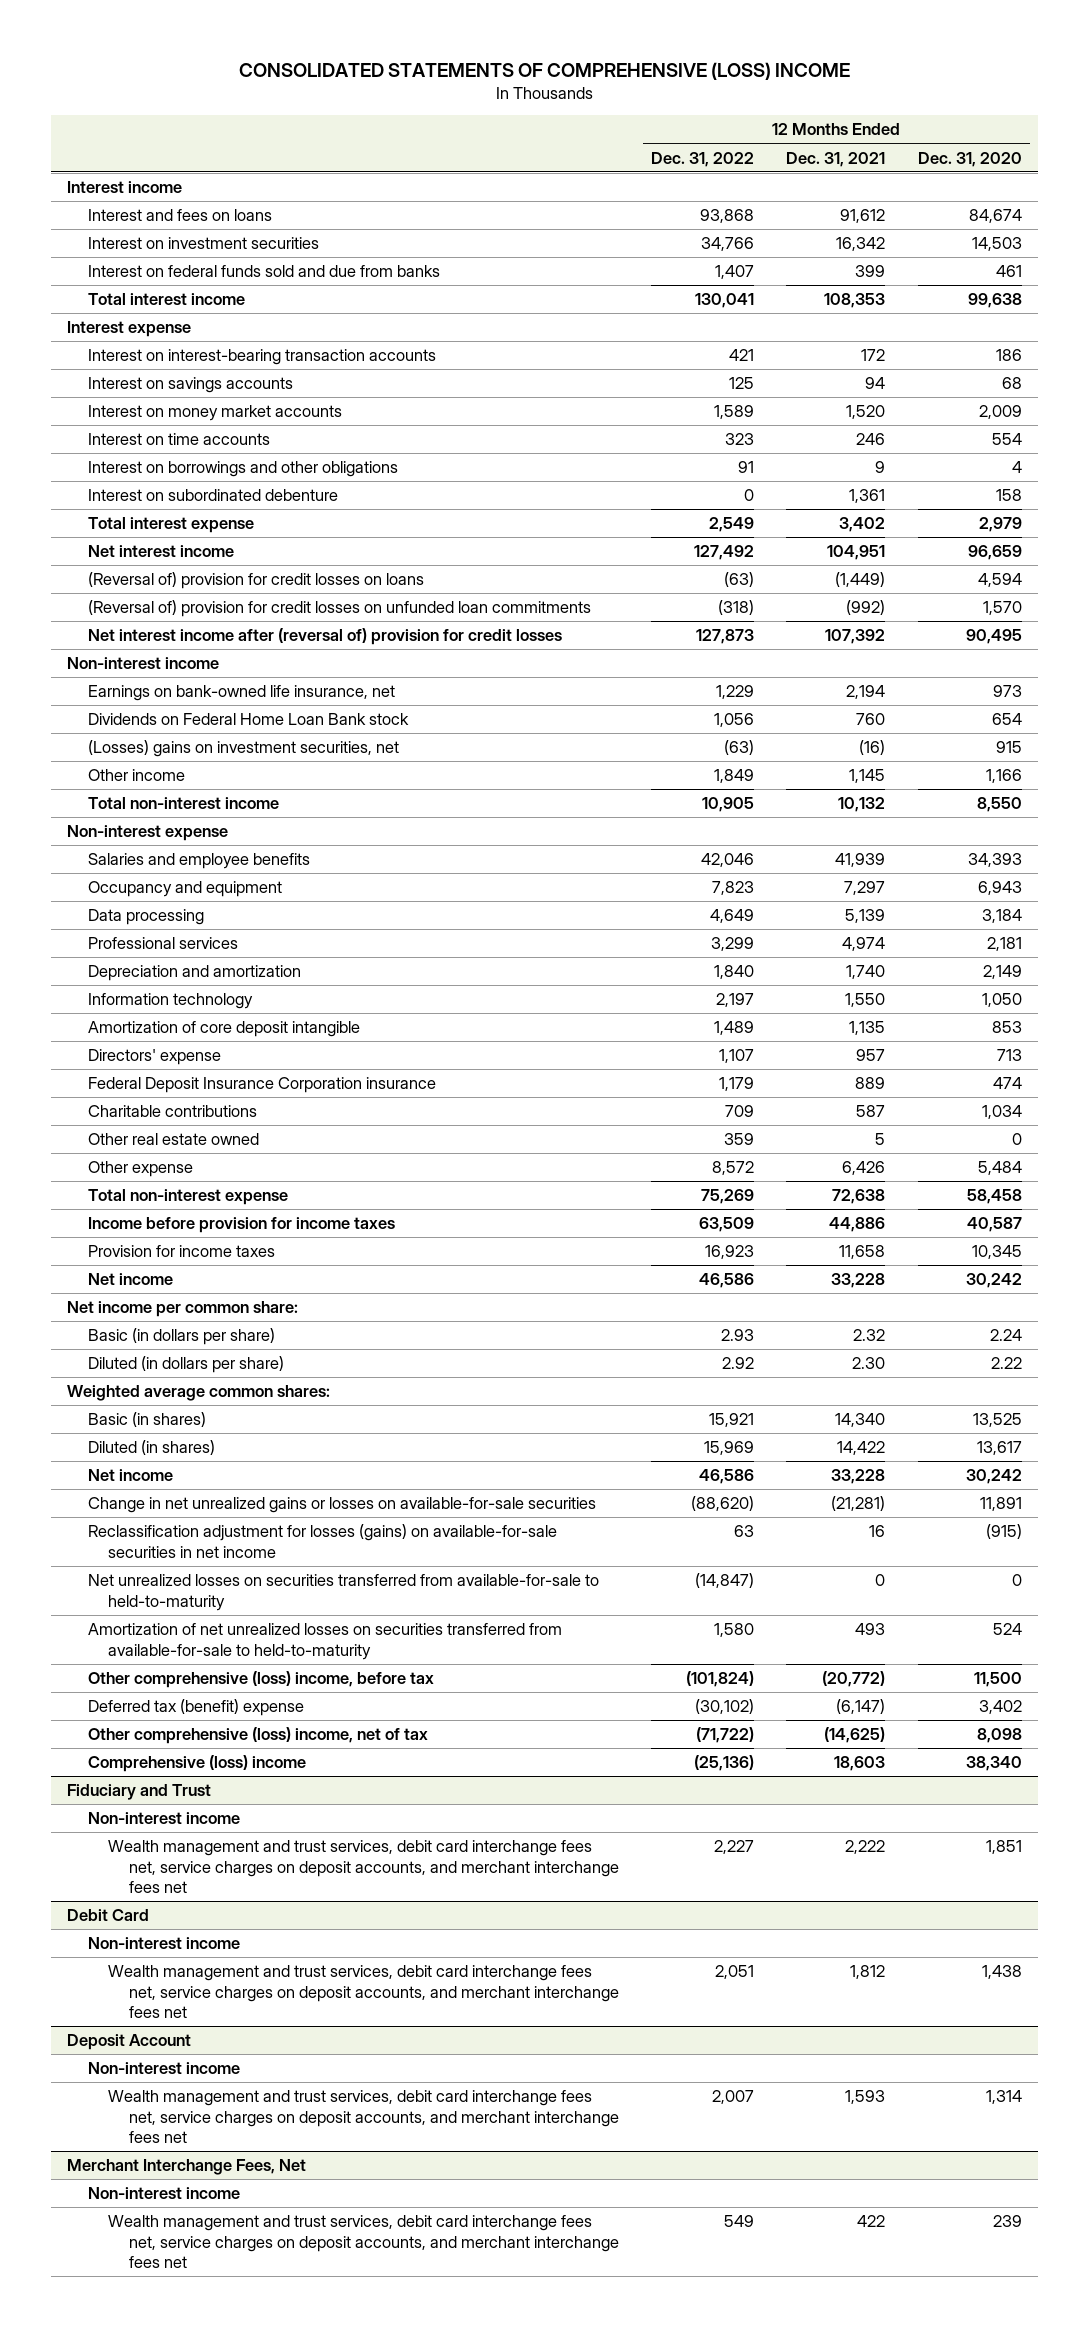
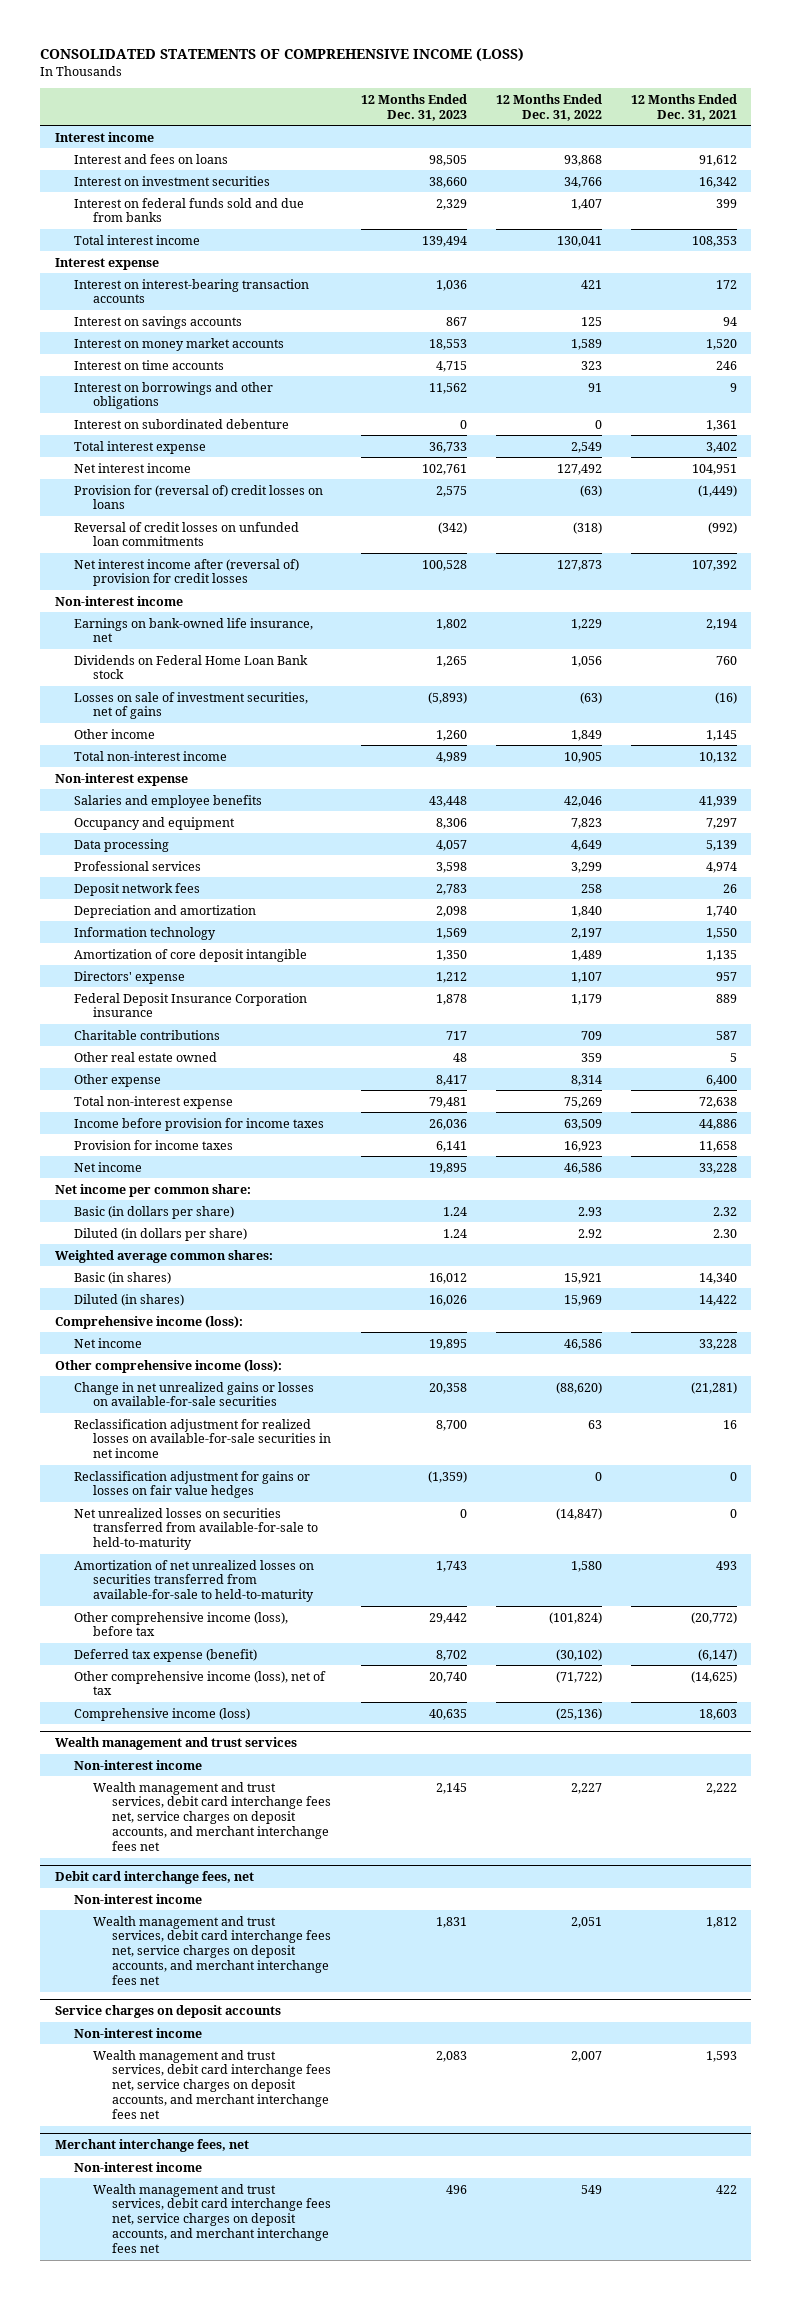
[238,61,850,80] CONSOLIDATED STATEMENTS OF COMPREHENSIVE (LOSS) INCOME -> [40,48,525,62] CONSOLIDATED STATEMENTS OF COMPREHENSIVE INCOME (LOSS)
[917,151,1022,167] Dec. 31, 2020 -> none
none -> [360,93,467,121] 12 Months Ended Dec. 31, 2023
[87,572,424,590] (Reversal of) provision for credit losses on loans -> [73,484,323,510] Provision for (reversal of) credit losses on loans
[87,600,591,618] (Reversal of) provision for credit losses on unfunded loan commitments -> [73,521,299,547] Reversal of credit losses on unfunded loan commitments
[87,740,399,758] (Losses) gains on investment securities, net -> [73,691,308,720] Losses on sale of investment securities, net of gains
none -> [73,882,200,896] Deposit network fees
[712,1161,755,1176] 8,572 -> [570,1074,602,1086] 8,314
[842,1161,886,1176] 6,426 -> [705,1074,737,1086] 6,400
none -> [54,1315,243,1329] Comprehensive income (loss):
none -> [54,1359,282,1373] Other comprehensive income (loss):
[87,1524,557,1558] Reclassification adjustment for losses (gains) on available-for-sale securities in net income -> [73,1418,332,1459] Reclassification adjustment for realized losses on available-for-sale securities in net income
none -> [73,1470,310,1499] Reclassification adjustment for gains or losses on fair value hedges
[87,1671,434,1689] Other comprehensive (loss) income, before tax -> [73,1611,288,1637] Other comprehensive income (loss), before tax
[87,1699,304,1717] Deferred tax (benefit) expense -> [73,1648,257,1662] Deferred tax expense (benefit)
[87,1727,428,1745] Other comprehensive (loss) income, net of tax -> [73,1670,326,1696] Other comprehensive income (loss), net of tax
[87,1755,306,1773] Comprehensive (loss) income -> [73,1707,250,1721] Comprehensive income (loss)
[67,1784,212,1801] Fiduciary and Trust -> [54,1737,297,1751] Wealth management and trust services
[67,1909,150,1922] Debit Card -> [54,1871,254,1885] Debit card interchange fees, net
[67,2034,192,2051] Deposit Account -> [54,2005,281,2019] Service charges on deposit accounts
[67,2159,307,2176] Merchant Interchange Fees, Net -> [54,2139,249,2153] Merchant interchange fees, net

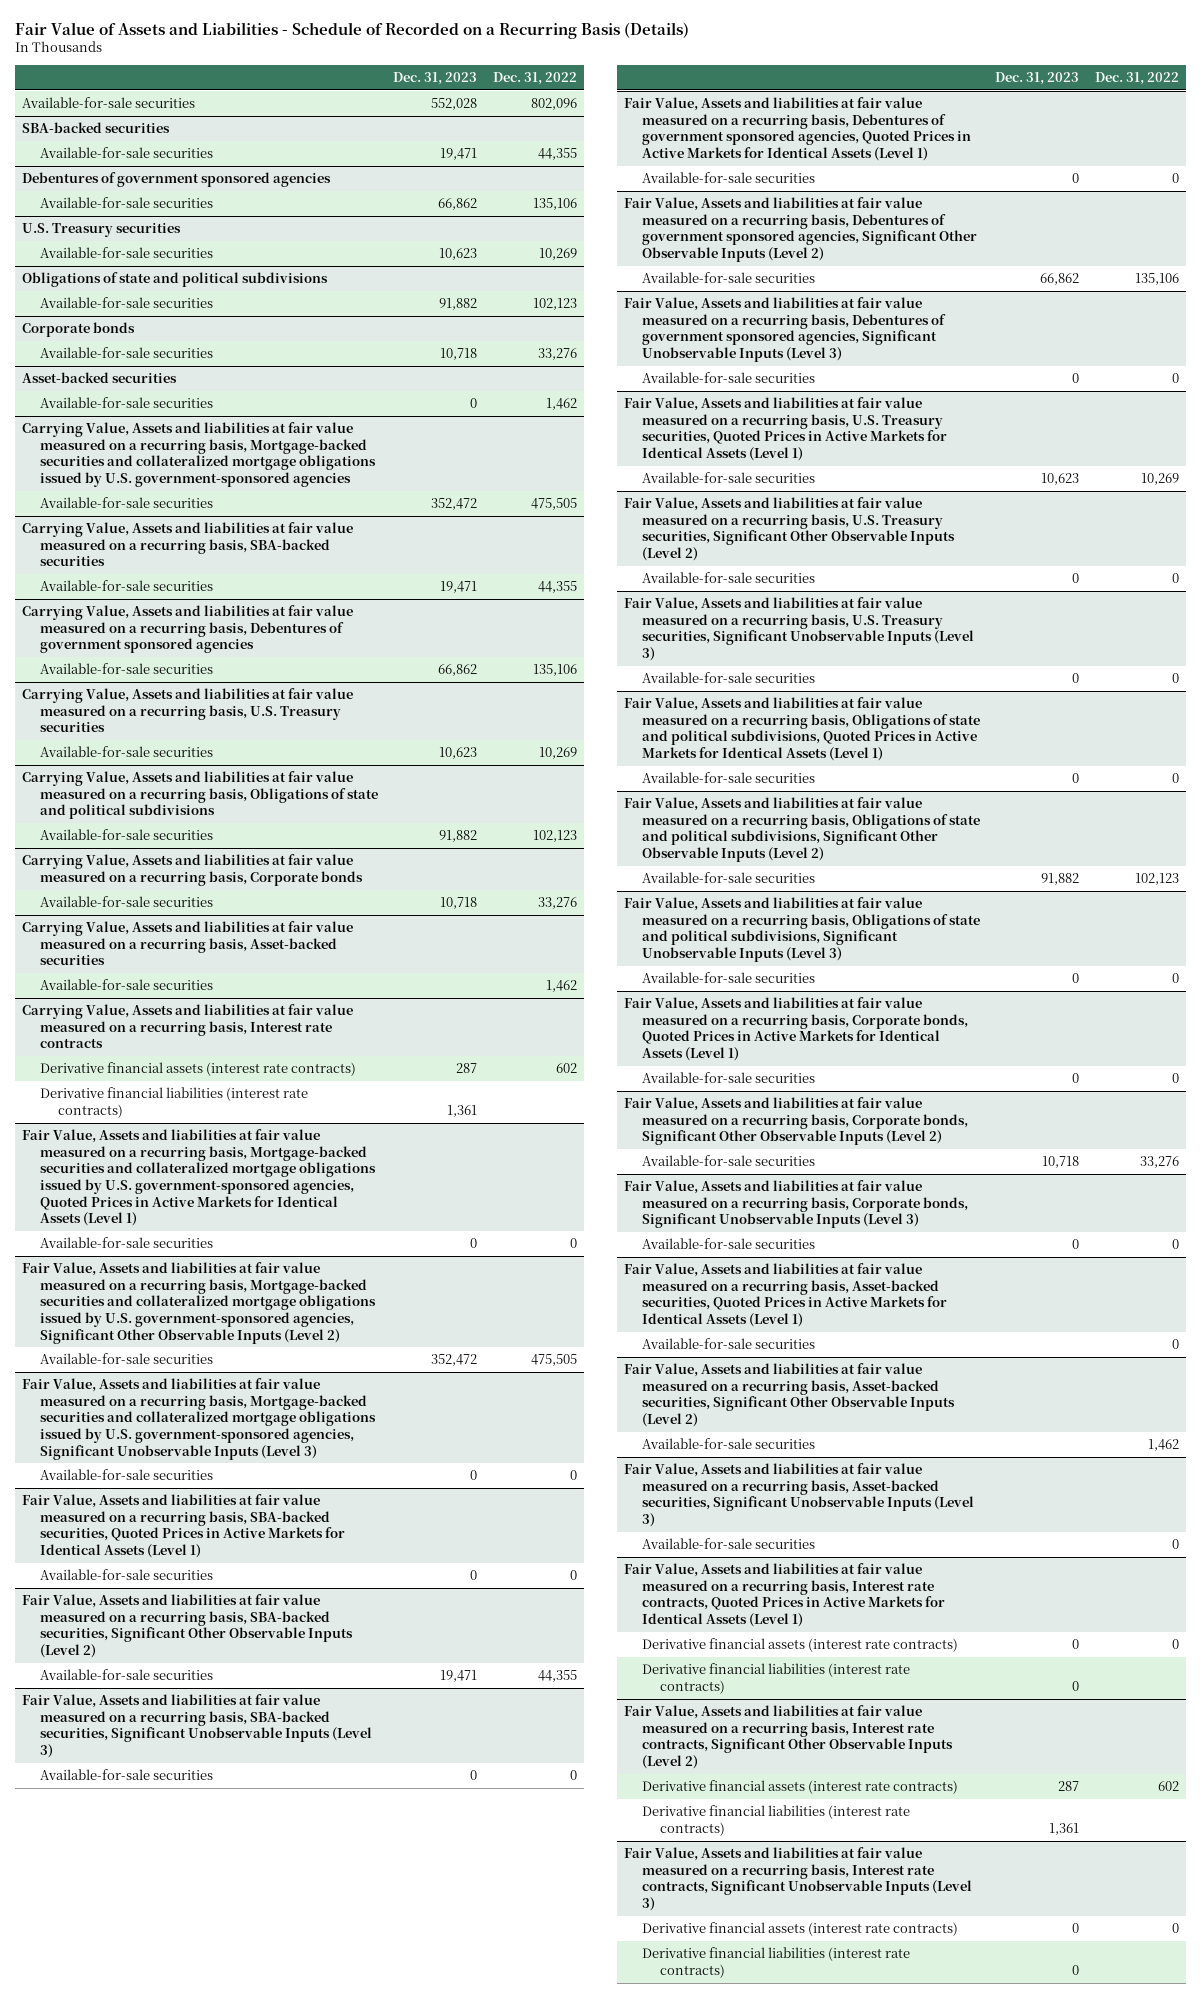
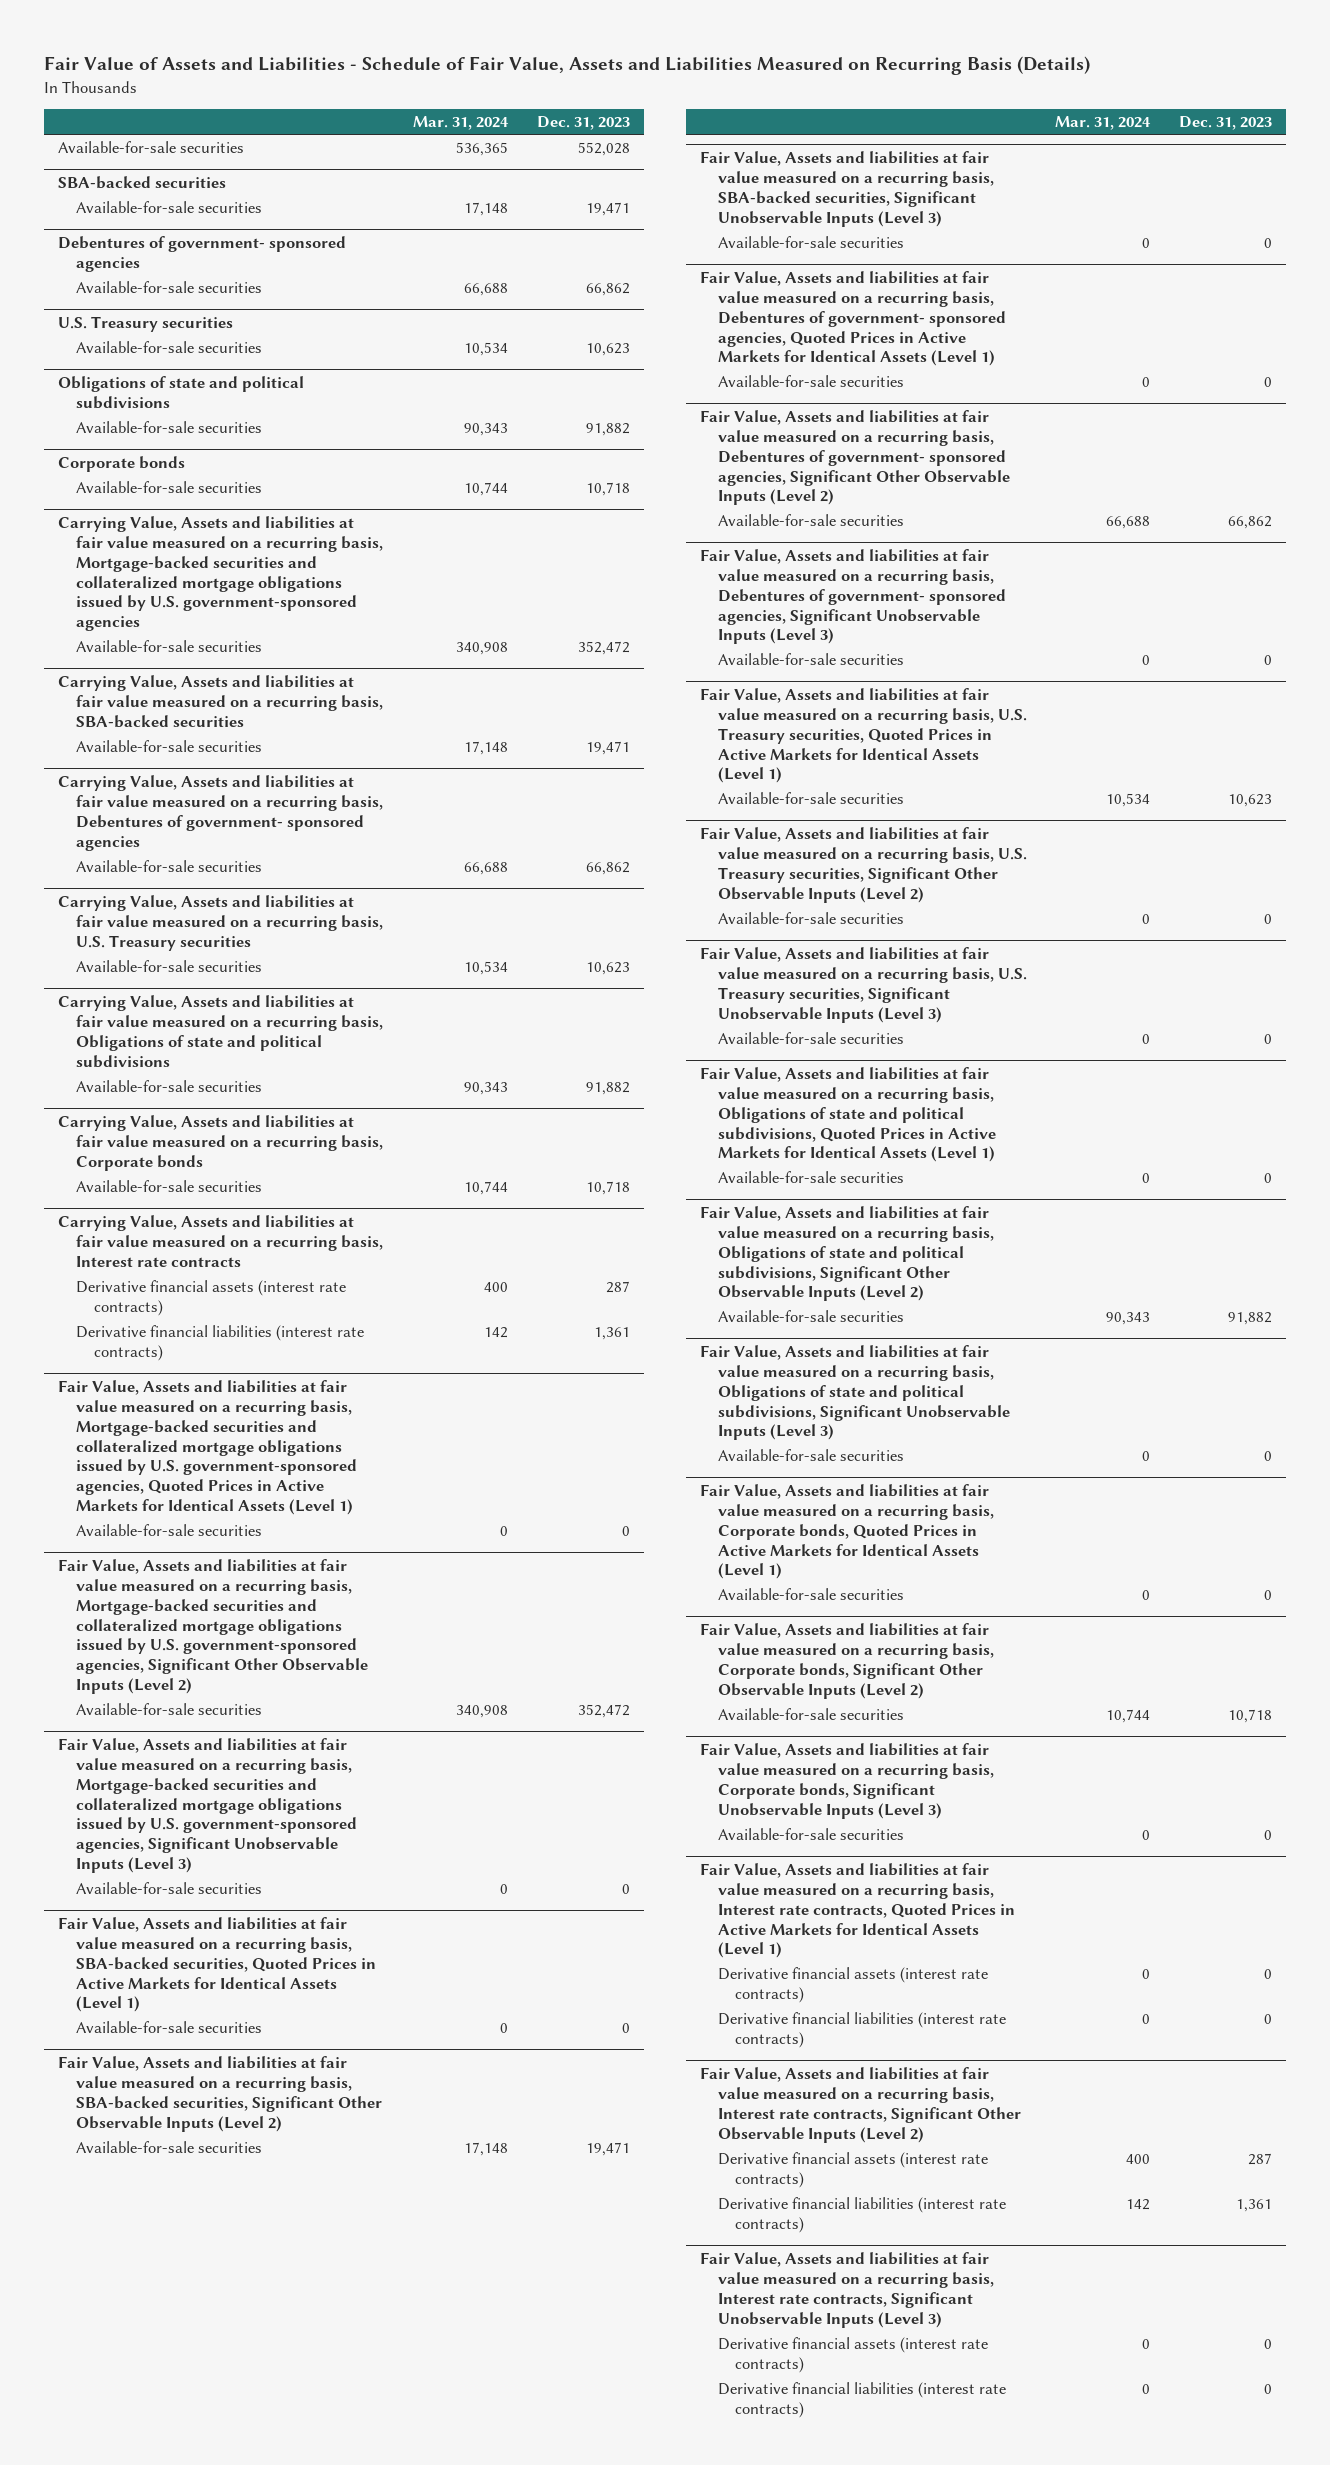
[14,21,689,39] Fair Value of Assets and Liabilities - Schedule of Recorded on a Recurring Basis (Details) -> [44,56,1091,76] Fair Value of Assets and Liabilities - Schedule of Fair Value, Assets and Liabilities Measured on Recurring Basis (Details)
[492,71,577,85] Dec. 31, 2022 -> none
none -> [413,116,510,131] Mar. 31, 2024
[22,172,332,188] Debentures of government sponsored agencies -> [58,235,347,272] Debentures of government- sponsored agencies
[22,372,178,384] Asset-backed securities -> none
[40,397,214,409] Available-for-sale securities -> none
[22,605,354,654] Carrying Value, Assets and liabilities at fair value measured on a recurring basis, Debentures of government sponsored agencies -> [58,774,383,851] Carrying Value, Assets and liabilities at fair value measured on a recurring basis, Debentures of government- sponsored agencies
[22,921,354,966] Carrying Value, Assets and liabilities at fair value measured on a recurring basis, Asset-backed securities -> none
[40,979,214,991] Available-for-sale securities -> none
[624,97,972,161] Fair Value, Assets and liabilities at fair value measured on a recurring basis, Debentures of government sponsored agencies, Quoted Prices in Active Markets for Identical Assets (Level 1) -> [700,270,1006,367] Fair Value, Assets and liabilities at fair value measured on a recurring basis, Debentures of government- sponsored agencies, Quoted Prices in Active Markets for Identical Assets (Level 1)
[624,197,978,262] Fair Value, Assets and liabilities at fair value measured on a recurring basis, Debentures of government sponsored agencies, Significant Other Observable Inputs (Level 2) -> [700,409,1010,506] Fair Value, Assets and liabilities at fair value measured on a recurring basis, Debentures of government- sponsored agencies, Significant Other Observable Inputs (Level 2)
[624,297,947,362] Fair Value, Assets and liabilities at fair value measured on a recurring basis, Debentures of government sponsored agencies, Significant Unobservable Inputs (Level 3) -> [700,548,1006,645] Fair Value, Assets and liabilities at fair value measured on a recurring basis, Debentures of government- sponsored agencies, Significant Unobservable Inputs (Level 3)
[624,1263,948,1327] Fair Value, Assets and liabilities at fair value measured on a recurring basis, Asset-backed securities, Quoted Prices in Active Markets for Identical Assets (Level 1) -> none
[642,1338,816,1350] Available-for-sale securities -> none
[624,1363,956,1427] Fair Value, Assets and liabilities at fair value measured on a recurring basis, Asset-backed securities, Significant Other Observable Inputs (Level 2) -> none
[642,1438,816,1450] Available-for-sale securities -> none
[624,1463,975,1527] Fair Value, Assets and liabilities at fair value measured on a recurring basis, Asset-backed securities, Significant Unobservable Inputs (Level 3) -> none
[642,1538,816,1550] Available-for-sale securities -> none

